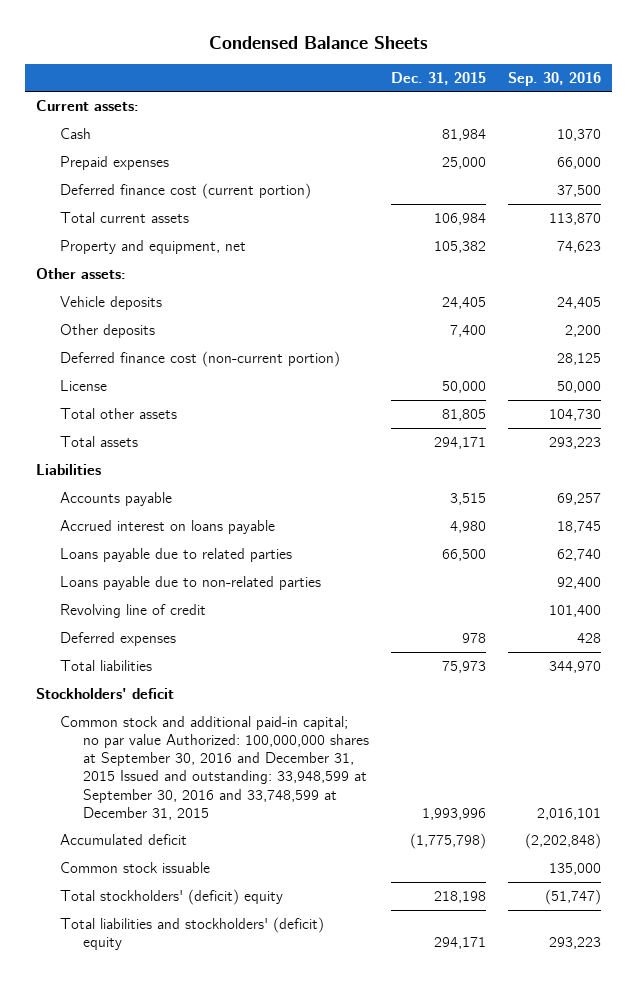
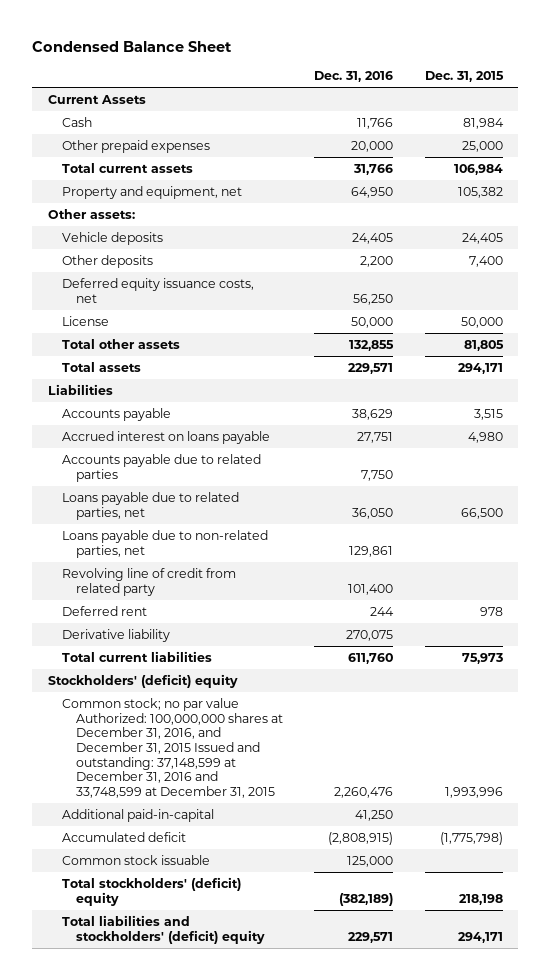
[208,35,428,49] Condensed Balance Sheets -> [31,40,232,52] Condensed Balance Sheet
[508,71,602,86] Sep. 30, 2016 -> none
none -> [314,71,394,83] Dec. 31, 2016
[36,100,140,112] Current assets: -> [47,94,146,104] Current Assets
[59,183,311,200] Deferred finance cost (current portion) -> none
[59,156,169,171] Prepaid expenses -> [61,139,210,153] Other prepaid expenses
[59,351,340,368] Deferred finance cost (non-current portion) -> [61,277,254,303] Deferred equity issuance costs, net
none -> [61,453,261,482] Accounts payable due to related parties
[59,548,292,563] Loans payable due to related parties -> [61,491,239,520] Loans payable due to related parties, net
[59,576,321,591] Loans payable due to non-related parties -> [61,529,268,558] Loans payable due to non-related parties, net
[59,604,206,619] Revolving line of credit -> [61,567,236,596] Revolving line of credit from related party
[59,632,176,647] Deferred expenses -> [61,605,147,616] Deferred rent
none -> [61,628,170,642] Derivative liability
[59,660,152,672] Total liabilities -> [61,650,212,662] Total current liabilities
[36,688,175,700] Stockholders' deficit -> [47,673,238,688] Stockholders' (deficit) equity
[59,716,370,820] Common stock and additional paid-in capital; no par value Authorized: 100,000,000 shares at September 30, 2016 and December 31, 2015 Issued and outstanding: 33,948,599 at September 30, 2016 and 33,748,599 at December 31, 2015 -> [61,697,284,799] Common stock; no par value Authorized: 100,000,000 shares at December 31, 2016, and December 31, 2015 Issued and outstanding: 37,148,599 at December 31, 2016 and 33,748,599 at December 31, 2015
none -> [61,808,214,822] Additional paid-in-capital

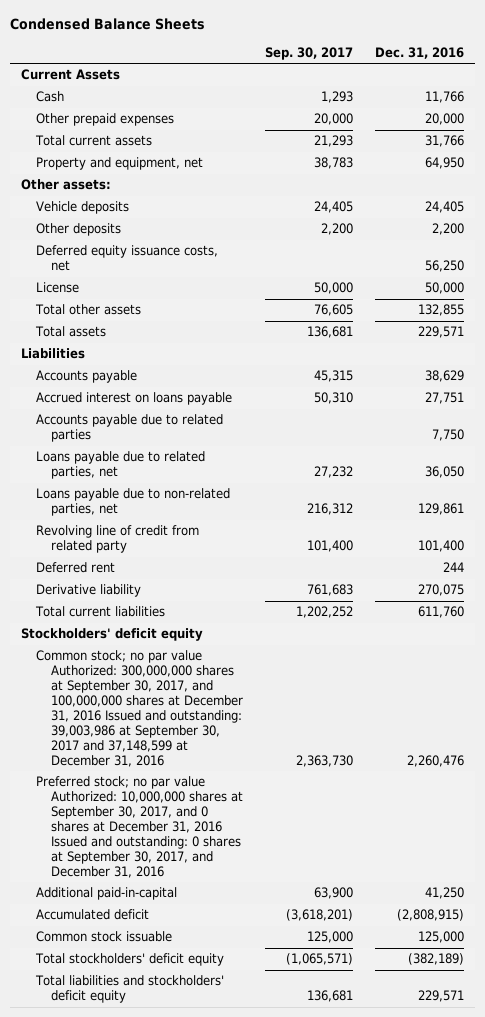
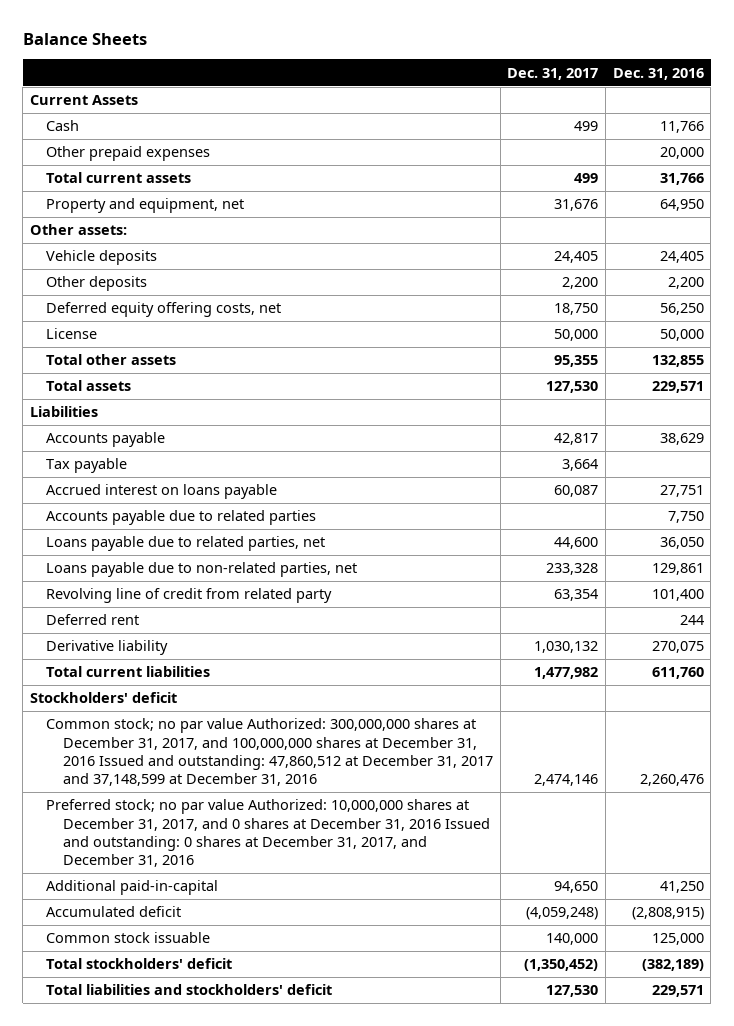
[10,18,206,31] Condensed Balance Sheets -> [22,33,147,46] Balance Sheets
[264,47,353,61] Sep. 30, 2017 -> none
none -> [507,67,599,80] Dec. 31, 2017
[35,245,218,272] Deferred equity issuance costs, net -> [46,302,282,318] Deferred equity offering costs, net
none -> [46,458,128,474] Tax payable
[21,628,204,642] Stockholders' deficit equity -> [29,692,177,704] Stockholders' deficit
[35,650,243,767] Common stock; no par value Authorized: 300,000,000 shares at September 30, 2017, and 100,000,000 shares at December 31, 2016 Issued and outstanding: 39,003,986 at September 30, 2017 and 37,148,599 at December 31, 2016 -> [46,718,493,787] Common stock; no par value Authorized: 300,000,000 shares at December 31, 2017, and 100,000,000 shares at December 31, 2016 Issued and outstanding: 47,860,512 at December 31, 2017 and 37,148,599 at December 31, 2016
[35,776,243,878] Preferred stock; no par value Authorized: 10,000,000 shares at September 30, 2017, and 0 shares at December 31, 2016 Issued and outstanding: 0 shares at September 30, 2017, and December 31, 2016 -> [46,799,490,868] Preferred stock; no par value Authorized: 10,000,000 shares at December 31, 2017, and 0 shares at December 31, 2016 Issued and outstanding: 0 shares at December 31, 2017, and December 31, 2016
[34,953,224,967] Total stockholders' deficit equity -> [46,958,233,970] Total stockholders' deficit
[34,975,224,1004] Total liabilities and stockholders' deficit equity -> [46,984,333,996] Total liabilities and stockholders' deficit

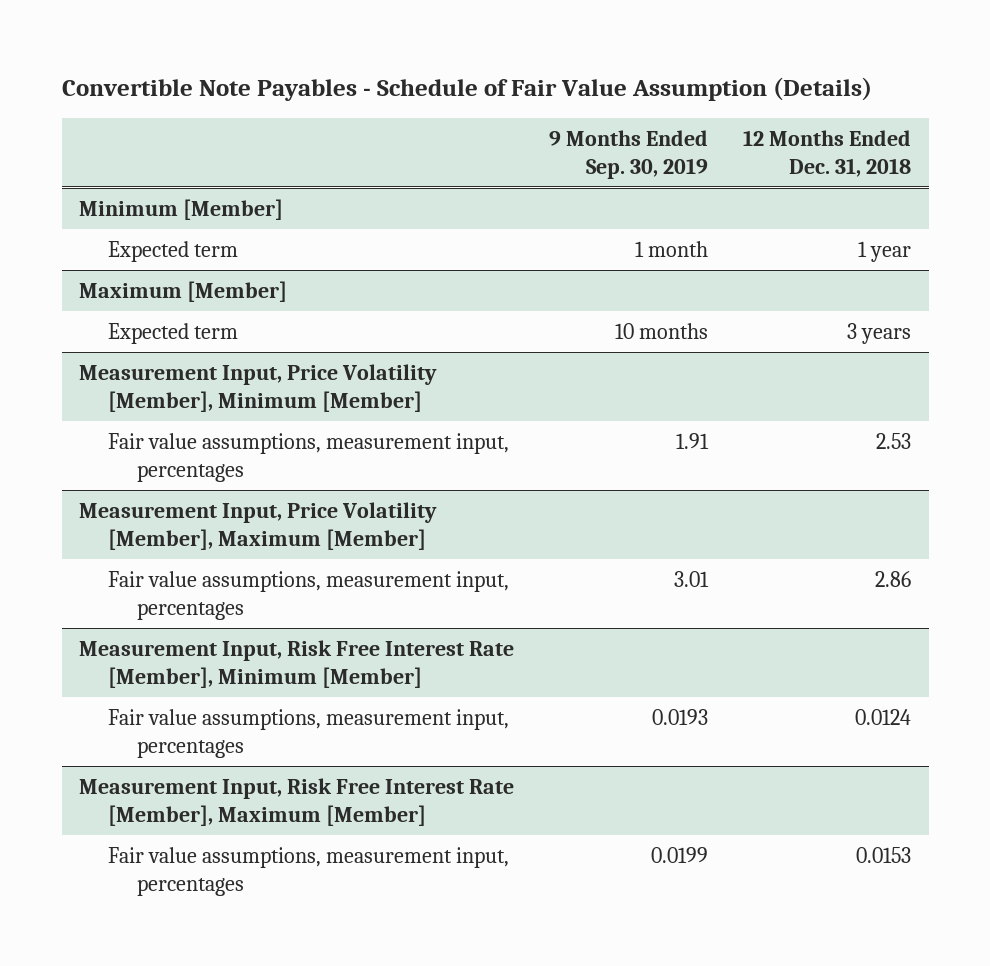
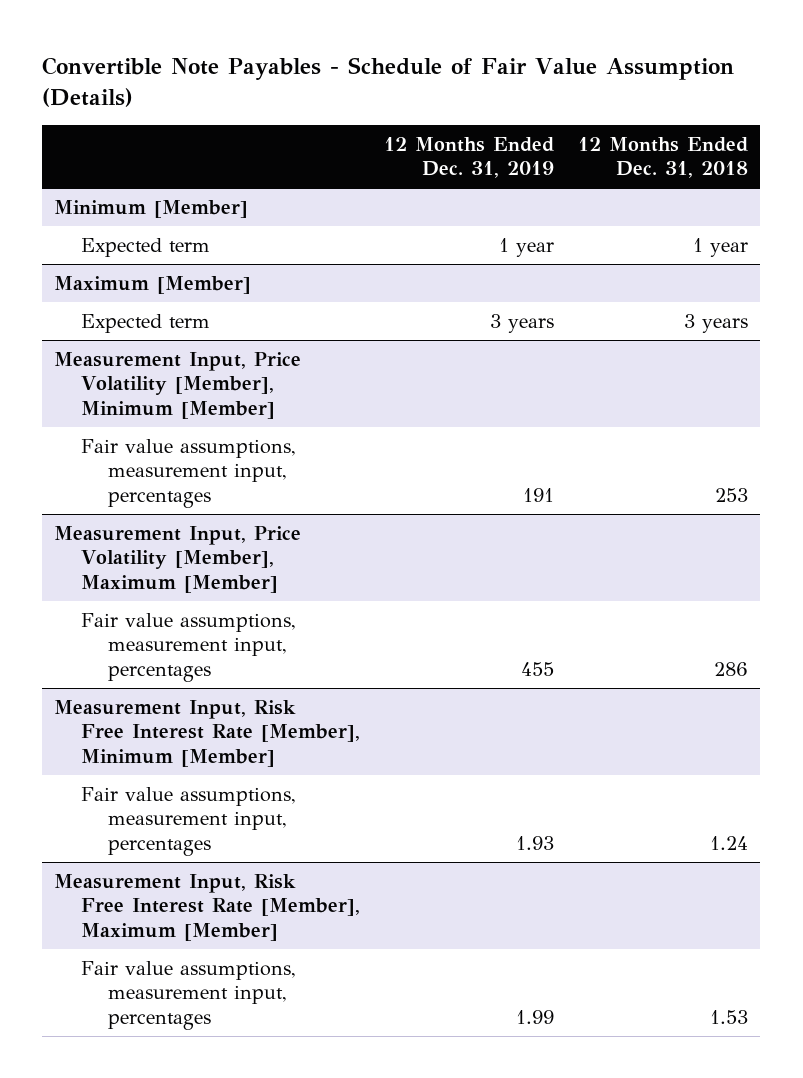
[549,129,709,179] 9 Months Ended Sep. 30, 2019 -> none
none -> [384,136,555,179] 12 Months Ended Dec. 31, 2019
[876,433,912,450] 2.53 -> [715,488,749,503] 253
[875,571,912,588] 2.86 -> [714,662,749,677] 286
[855,709,912,726] 0.0124 -> [710,836,749,851] 1.24
[856,847,912,864] 0.0153 -> [710,1010,749,1025] 1.53

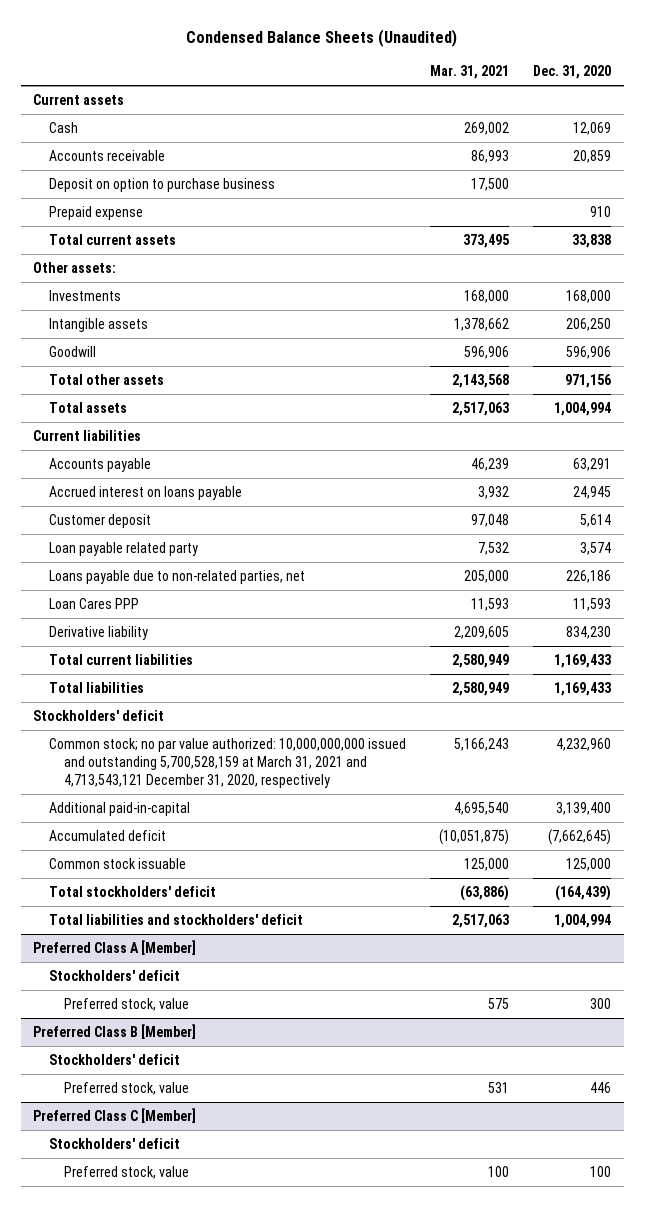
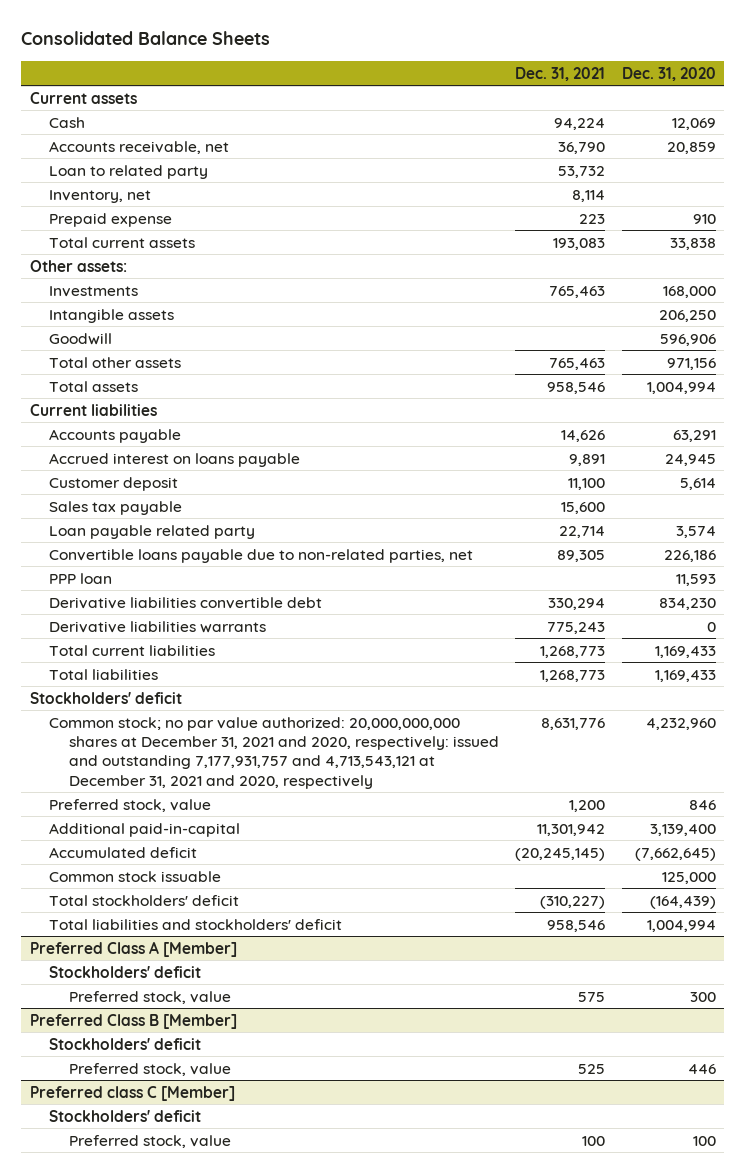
[186,28,458,47] Condensed Balance Sheets (Unaudited) -> [21,31,271,46] Consolidated Balance Sheets
[430,65,510,80] Mar. 31, 2021 -> none
none -> [515,66,606,81] Dec. 31, 2021
[48,178,275,193] Deposit on option to purchase business -> none
[48,150,165,162] Accounts receivable -> [49,140,230,154] Accounts receivable, net
none -> [49,164,209,179] Loan to related party
none -> [49,189,152,203] Inventory, net
none -> [49,500,183,515] Sales tax payable
[48,570,305,585] Loans payable due to non-related parties, net -> [49,548,474,563] Convertible loans payable due to non-related parties, net
[48,598,139,610] Loan Cares PPP -> [49,572,113,584] PPP loan
[48,626,148,641] Derivative liability -> [49,596,323,609] Derivative liabilities convertible debt
none -> [49,620,267,633] Derivative liabilities warrants
[48,738,406,789] Common stock; no par value authorized: 10,000,000,000 issued and outstanding 5,700,528,159 at March 31, 2021 and 4,713,543,121 December 31, 2020, respectively -> [49,716,499,789] Common stock; no par value authorized: 20,000,000,000 shares at December 31, 2021 and 2020, respectively: issued and outstanding 7,177,931,757 and 4,713,543,121 at December 31, 2021 and 2020, respectively
none -> [49,798,212,812] Preferred stock, value
[33,1108,197,1124] Preferred Class C [Member] -> [29,1085,235,1101] Preferred class C [Member]

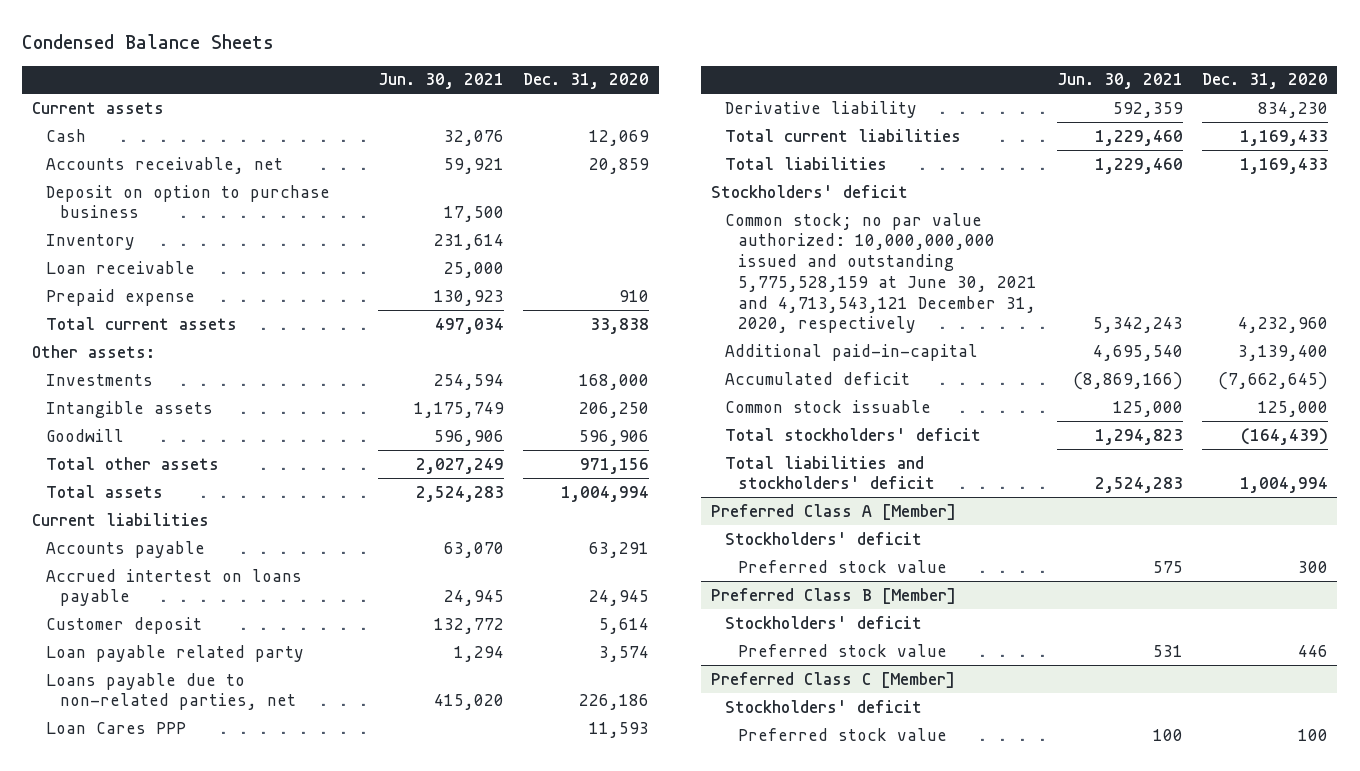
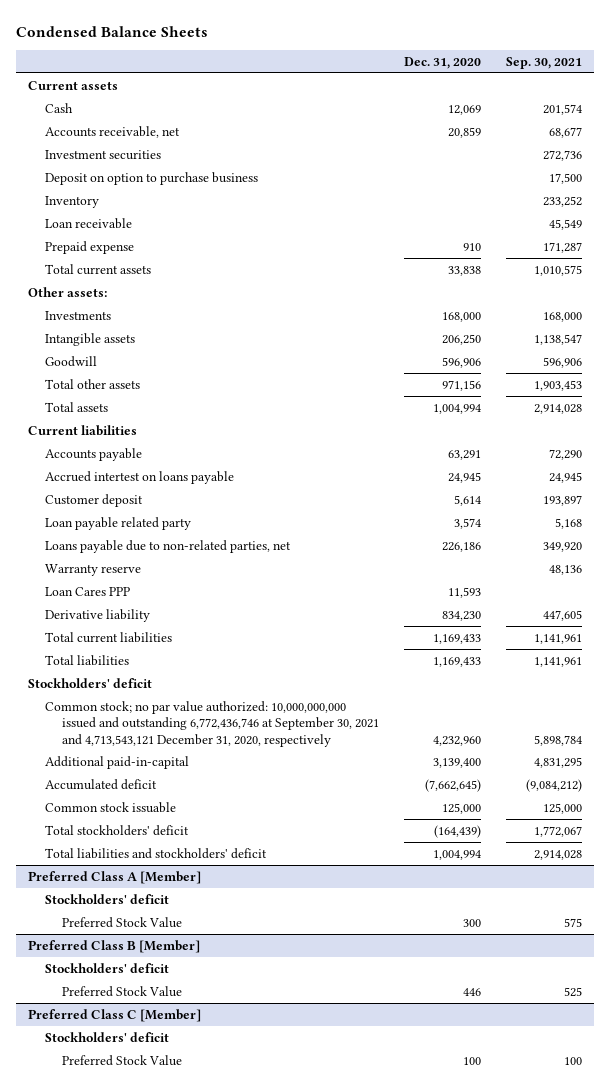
[377,73,504,90] Jun. 30, 2021 -> none
none -> [505,56,582,69] Sep. 30, 2021
none -> [45,149,162,160] Investment securities
none -> [45,563,142,576] Warranty reserve
[724,212,1038,334] Common stock; no par value authorized: 10,000,000,000 issued and outstanding 5,775,528,159 at June 30, 2021 and 4,713,543,121 December 31, 2020, respectively -> [45,700,380,747] Common stock; no par value authorized: 10,000,000,000 issued and outstanding 6,772,436,746 at September 30, 2021 and 4,713,543,121 December 31, 2020, respectively
[738,559,948,573] Preferred stock value -> [62,916,183,928] Preferred Stock Value
[738,643,948,657] Preferred stock value -> [62,985,183,997] Preferred Stock Value
[738,727,948,741] Preferred stock value -> [62,1054,183,1066] Preferred Stock Value

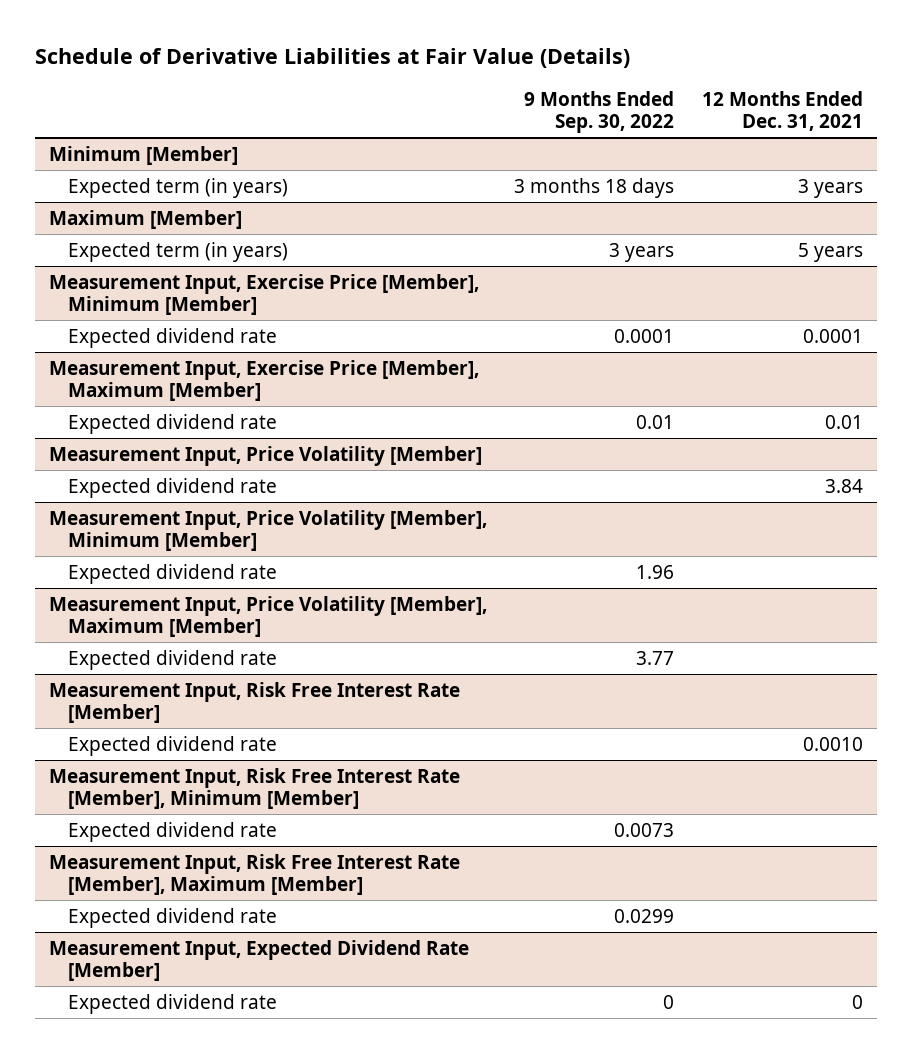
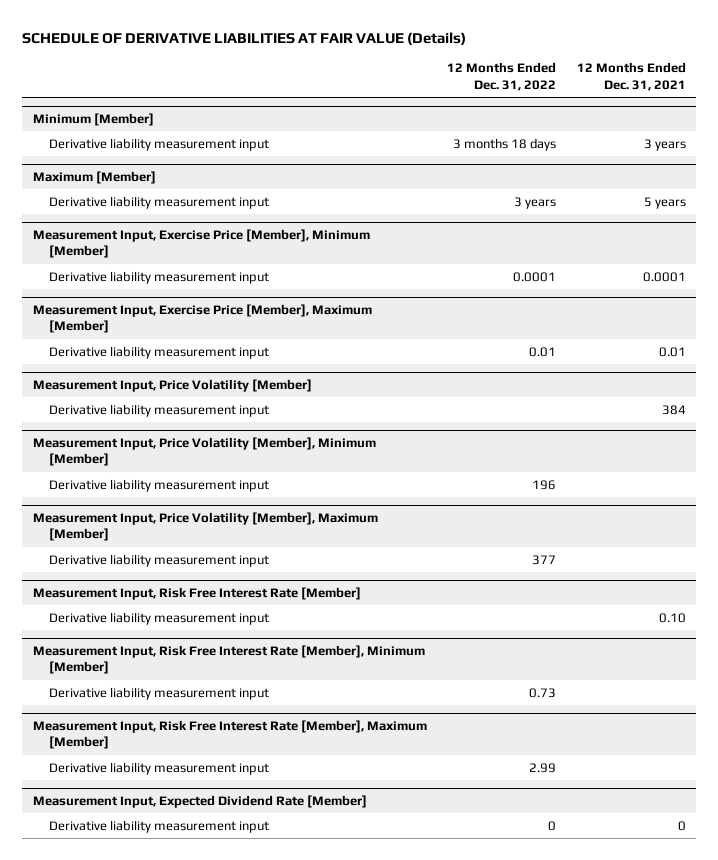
[34,48,630,69] Schedule of Derivative Liabilities at Fair Value (Details) -> [22,31,467,45] SCHEDULE OF DERIVATIVE LIABILITIES AT FAIR VALUE (Details)
[524,90,675,133] 9 Months Ended Sep. 30, 2022 -> none
none -> [447,62,557,91] 12 Months Ended Dec. 31, 2022
[67,177,288,198] Expected term (in years) -> [48,137,269,151] Derivative liability measurement input
[67,241,288,262] Expected term (in years) -> [48,195,269,209] Derivative liability measurement input
[67,327,277,348] Expected dividend rate -> [48,270,269,284] Derivative liability measurement input
[67,413,277,434] Expected dividend rate -> [48,345,269,359] Derivative liability measurement input
[67,477,277,498] Expected dividend rate -> none
none -> [48,403,269,417] Derivative liability measurement input
[67,563,277,584] Expected dividend rate -> [48,478,269,492] Derivative liability measurement input
[67,649,277,670] Expected dividend rate -> [48,553,269,567] Derivative liability measurement input
[67,735,277,756] Expected dividend rate -> none
none -> [48,611,269,625] Derivative liability measurement input
[67,821,277,842] Expected dividend rate -> [48,686,269,700] Derivative liability measurement input
[67,907,277,928] Expected dividend rate -> [48,761,269,775] Derivative liability measurement input
[67,993,277,1014] Expected dividend rate -> [48,819,269,833] Derivative liability measurement input

